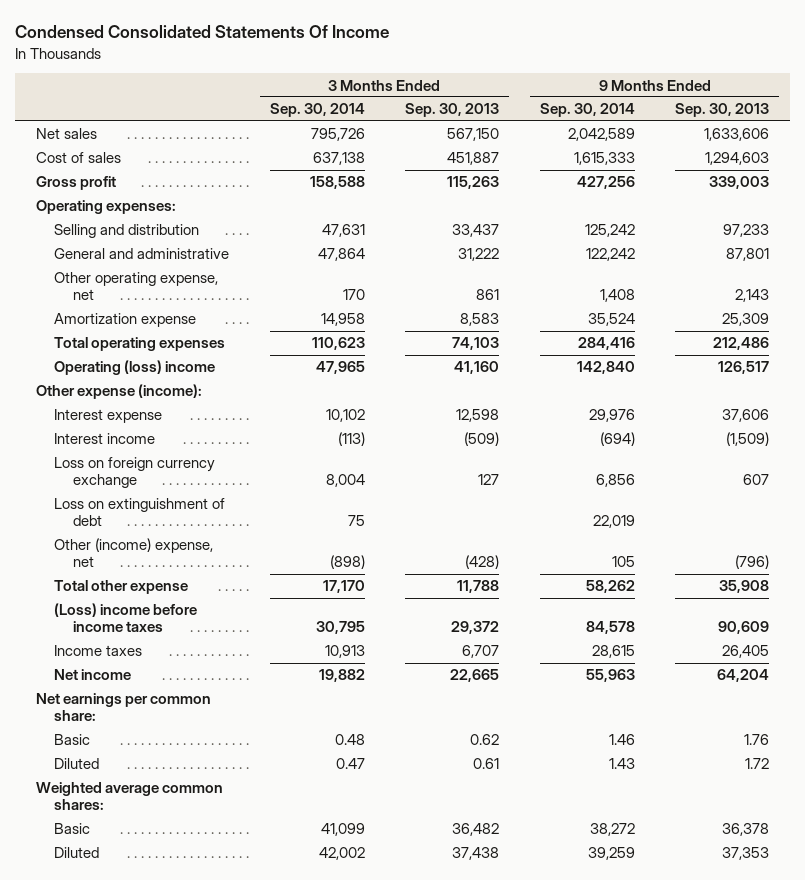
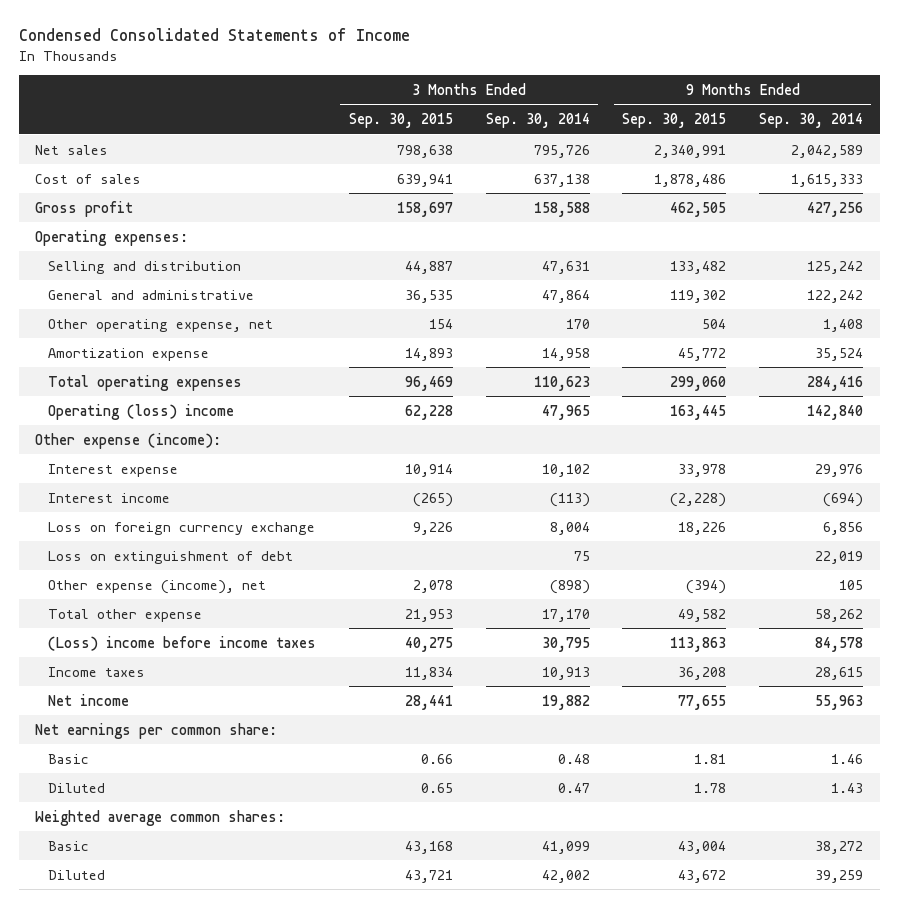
[15,25,390,39] Condensed Consolidated Statements Of Income -> [18,28,410,42] Condensed Consolidated Statements of Income
[405,103,500,118] Sep. 30, 2013 -> none
[675,103,770,118] Sep. 30, 2013 -> none
none -> [348,113,453,129] Sep. 30, 2015
none -> [622,113,727,129] Sep. 30, 2015
[54,538,214,568] Other (income) expense, net -> [47,579,266,594] Other expense (income), net

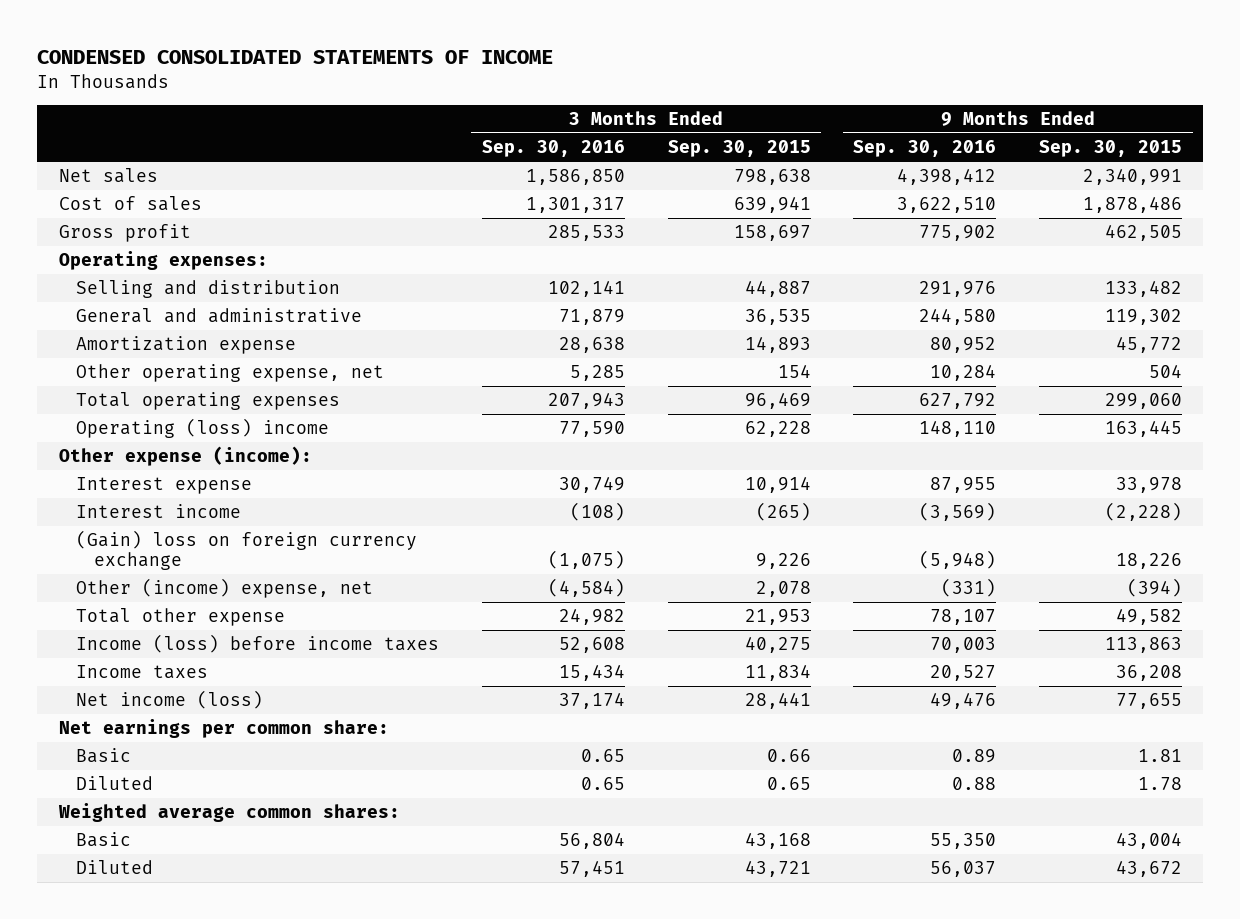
[18,28,410,42] Condensed Consolidated Statements of Income -> [37,50,554,65] CONDENSED CONSOLIDATED STATEMENTS OF INCOME
[485,113,590,129] Sep. 30, 2014 -> none
[759,113,864,129] Sep. 30, 2014 -> none
none -> [482,140,626,158] Sep. 30, 2016
none -> [853,140,997,158] Sep. 30, 2016
[47,318,273,332] Other operating expense, net -> [76,364,385,383] Other operating expense, net
[47,550,293,564] Loss on extinguishment of debt -> none
[47,521,315,535] Loss on foreign currency exchange -> [76,530,418,571] (Gain) loss on foreign currency exchange
[47,579,266,594] Other expense (income), net -> [76,578,374,599] Other (income) expense, net
[47,635,316,651] (Loss) income before income taxes -> [76,634,440,654] Income (loss) before income taxes
[47,693,129,706] Net income -> [76,690,264,710] Net income (loss)

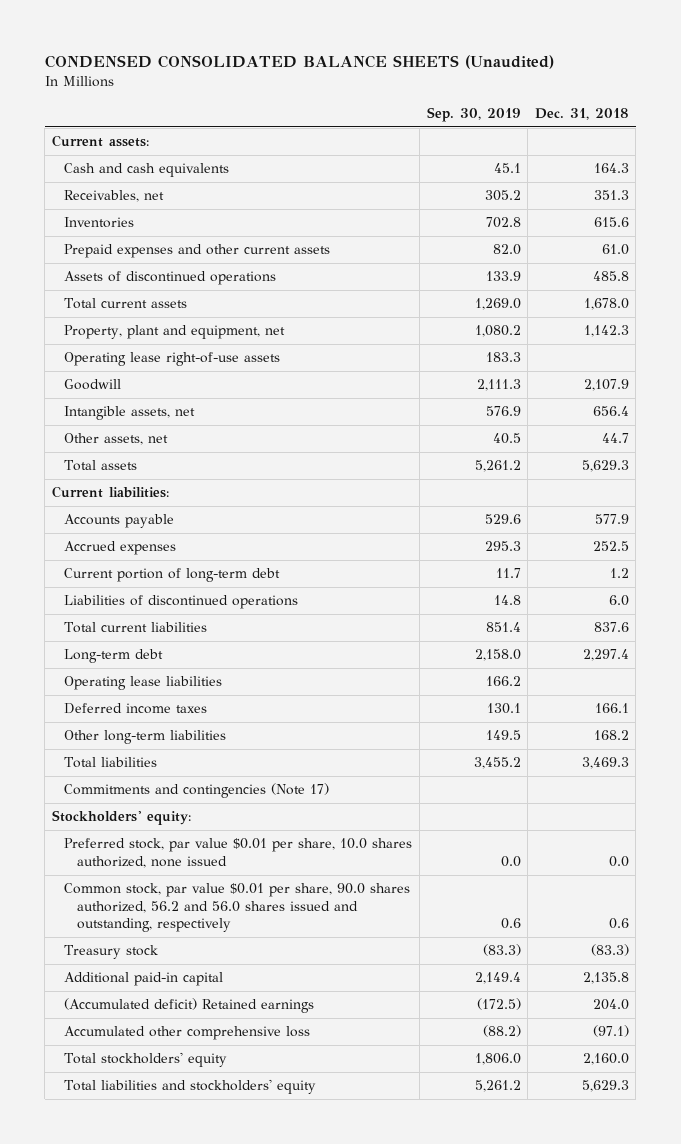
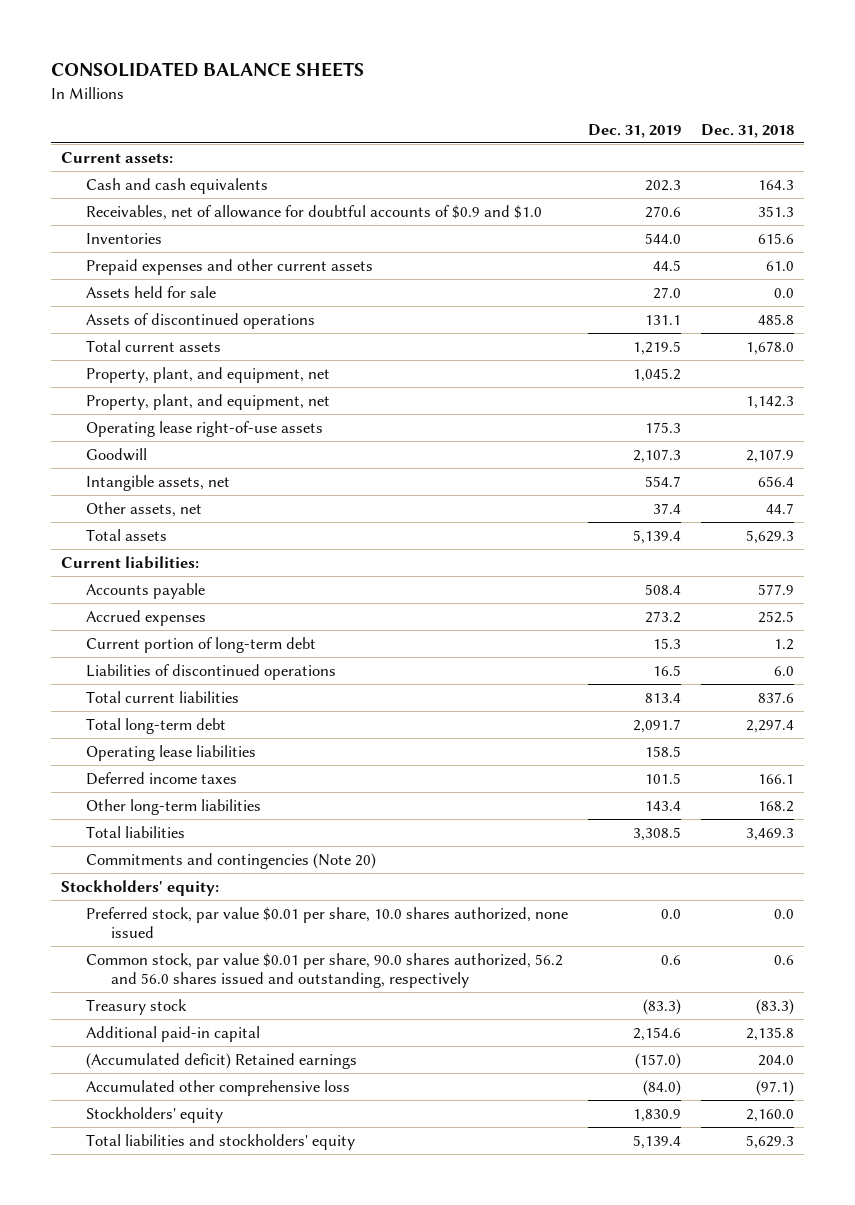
[44,54,554,69] CONDENSED CONSOLIDATED BALANCE SHEETS (Unaudited) -> [50,62,364,78] CONSOLIDATED BALANCE SHEETS
[426,107,521,123] Sep. 30, 2019 -> none
none -> [587,123,681,138] Dec. 31, 2019
[64,190,165,203] Receivables, net -> [85,204,542,220] Receivables, net of allowance for doubtful accounts of $0.9 and $1.0
none -> [85,285,216,298] Assets held for sale
none -> [85,366,330,383] Property, plant, and equipment, net
[64,325,286,340] Property, plant and equipment, net -> [85,393,330,410] Property, plant, and equipment, net
[64,649,164,664] Long-term debt -> [85,717,226,734] Total long-term debt
[64,783,330,799] Commitments and contingencies (Note 17) -> [85,852,376,869] Commitments and contingencies (Note 20)
[64,1052,228,1068] Total stockholders' equity -> [85,1106,223,1123] Stockholders' equity

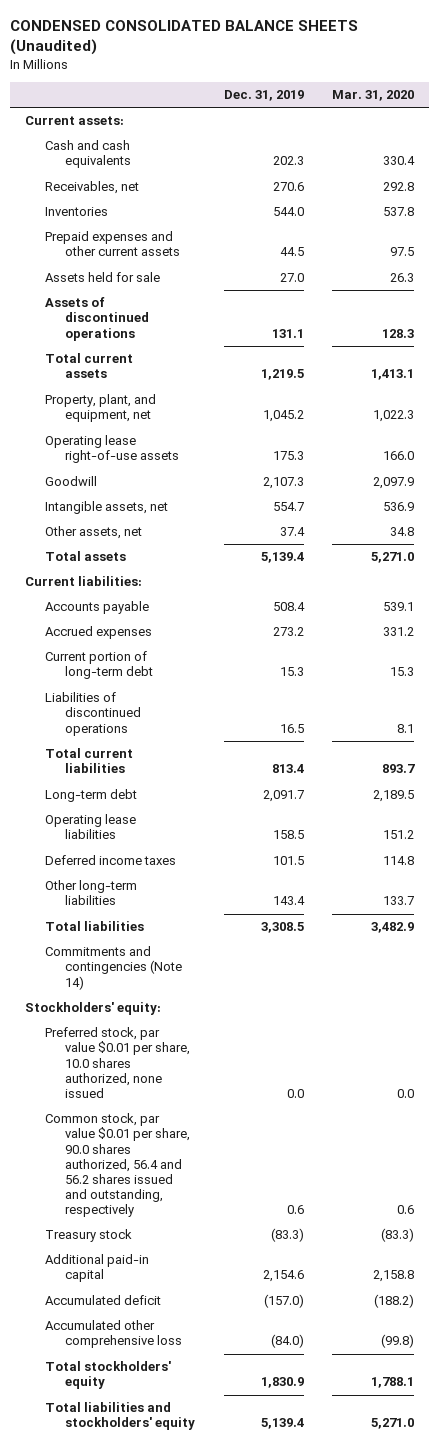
[50,62,364,78] CONSOLIDATED BALANCE SHEETS -> [10,19,359,56] CONDENSED CONSOLIDATED BALANCE SHEETS (Unaudited)
[700,123,794,138] Dec. 31, 2018 -> none
none -> [332,90,415,102] Mar. 31, 2020
[85,204,542,220] Receivables, net of allowance for doubtful accounts of $0.9 and $1.0 -> [44,181,139,195] Receivables, net
[85,393,330,410] Property, plant, and equipment, net -> none
[85,717,226,734] Total long-term debt -> [44,789,137,803] Long-term debt
[85,852,376,869] Commitments and contingencies (Note 20) -> [44,946,182,990] Commitments and contingencies (Note 14)
[85,952,563,989] Common stock, par value $0.01 per share, 90.0 shares authorized, 56.2 and 56.0 shares issued and outstanding, respectively -> [44,1113,190,1218] Common stock, par value $0.01 per share, 90.0 shares authorized, 56.4 and 56.2 shares issued and outstanding, respectively
[85,1052,357,1069] (Accumulated deficit) Retained earnings -> [44,1295,161,1306] Accumulated deficit
[85,1106,223,1123] Stockholders' equity -> [44,1361,171,1390] Total stockholders' equity

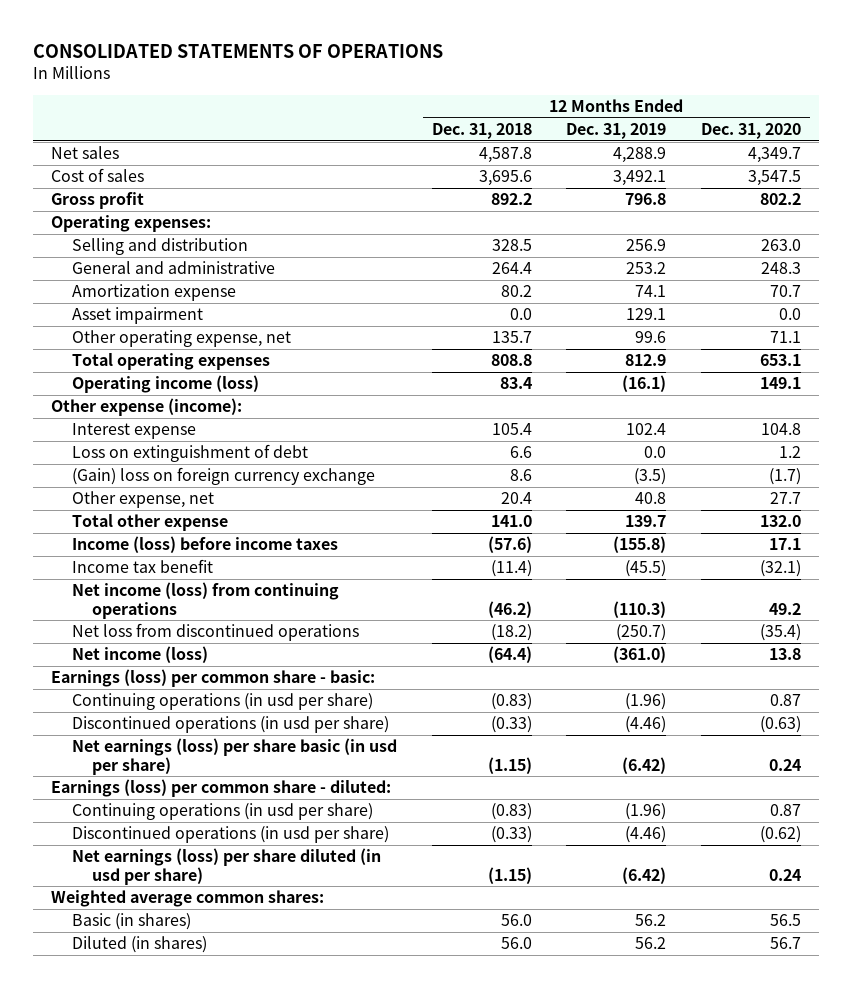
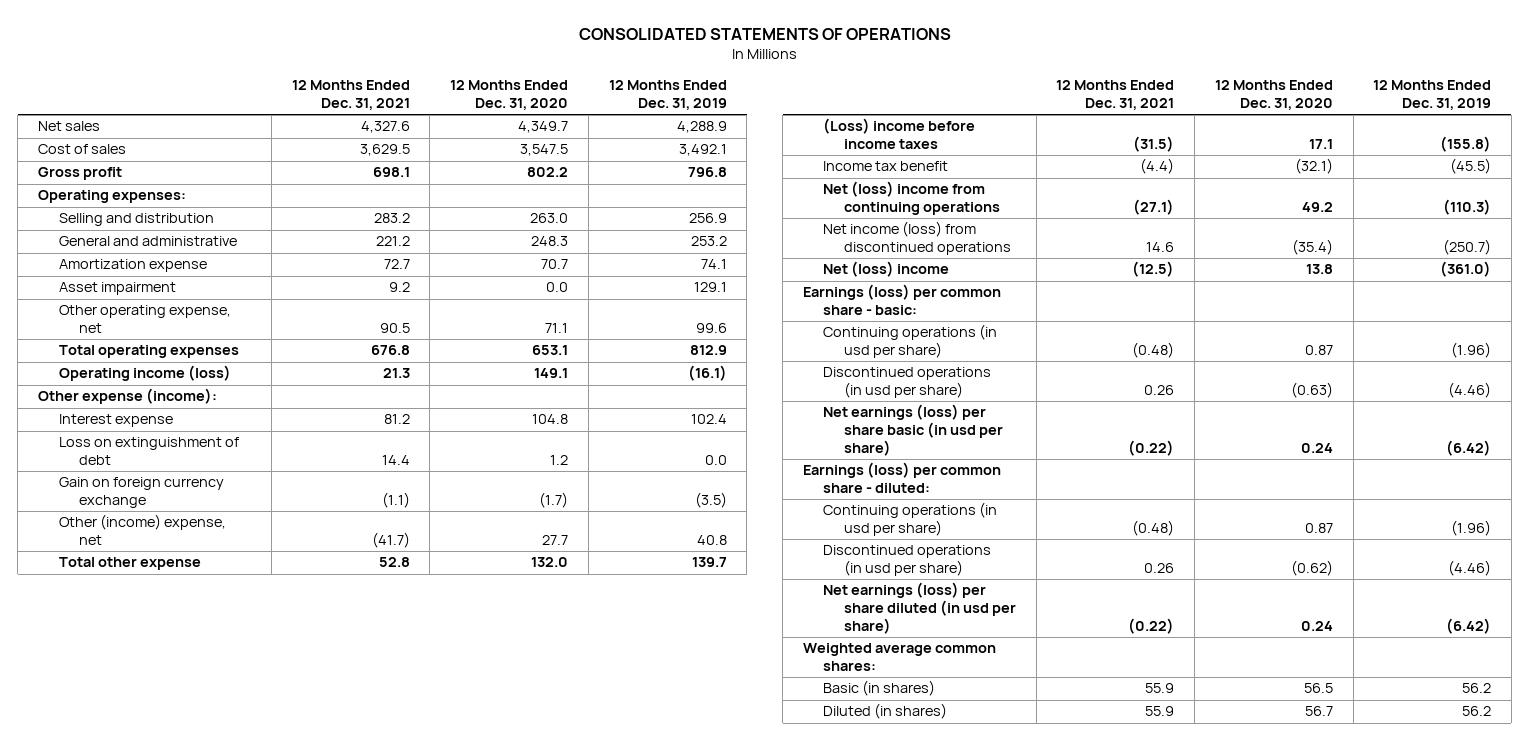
[431,123,532,140] Dec. 31, 2018 -> none
none -> [291,80,410,110] 12 Months Ended Dec. 31, 2021
[71,467,375,486] (Gain) loss on foreign currency exchange -> [58,477,224,509] Gain on foreign currency exchange
[71,491,214,509] Other expense, net -> [58,514,226,546] Other (income) expense, net
[71,536,338,554] Income (loss) before income taxes -> [823,118,976,150] (Loss) income before income taxes
[71,582,339,619] Net income (loss) from continuing operations -> [823,181,1000,216] Net (loss) income from continuing operations
[71,623,359,642] Net loss from discontinued operations -> [823,221,1011,256] Net income (loss) from discontinued operations
[71,646,208,664] Net income (loss) -> [823,261,950,278] Net (loss) income

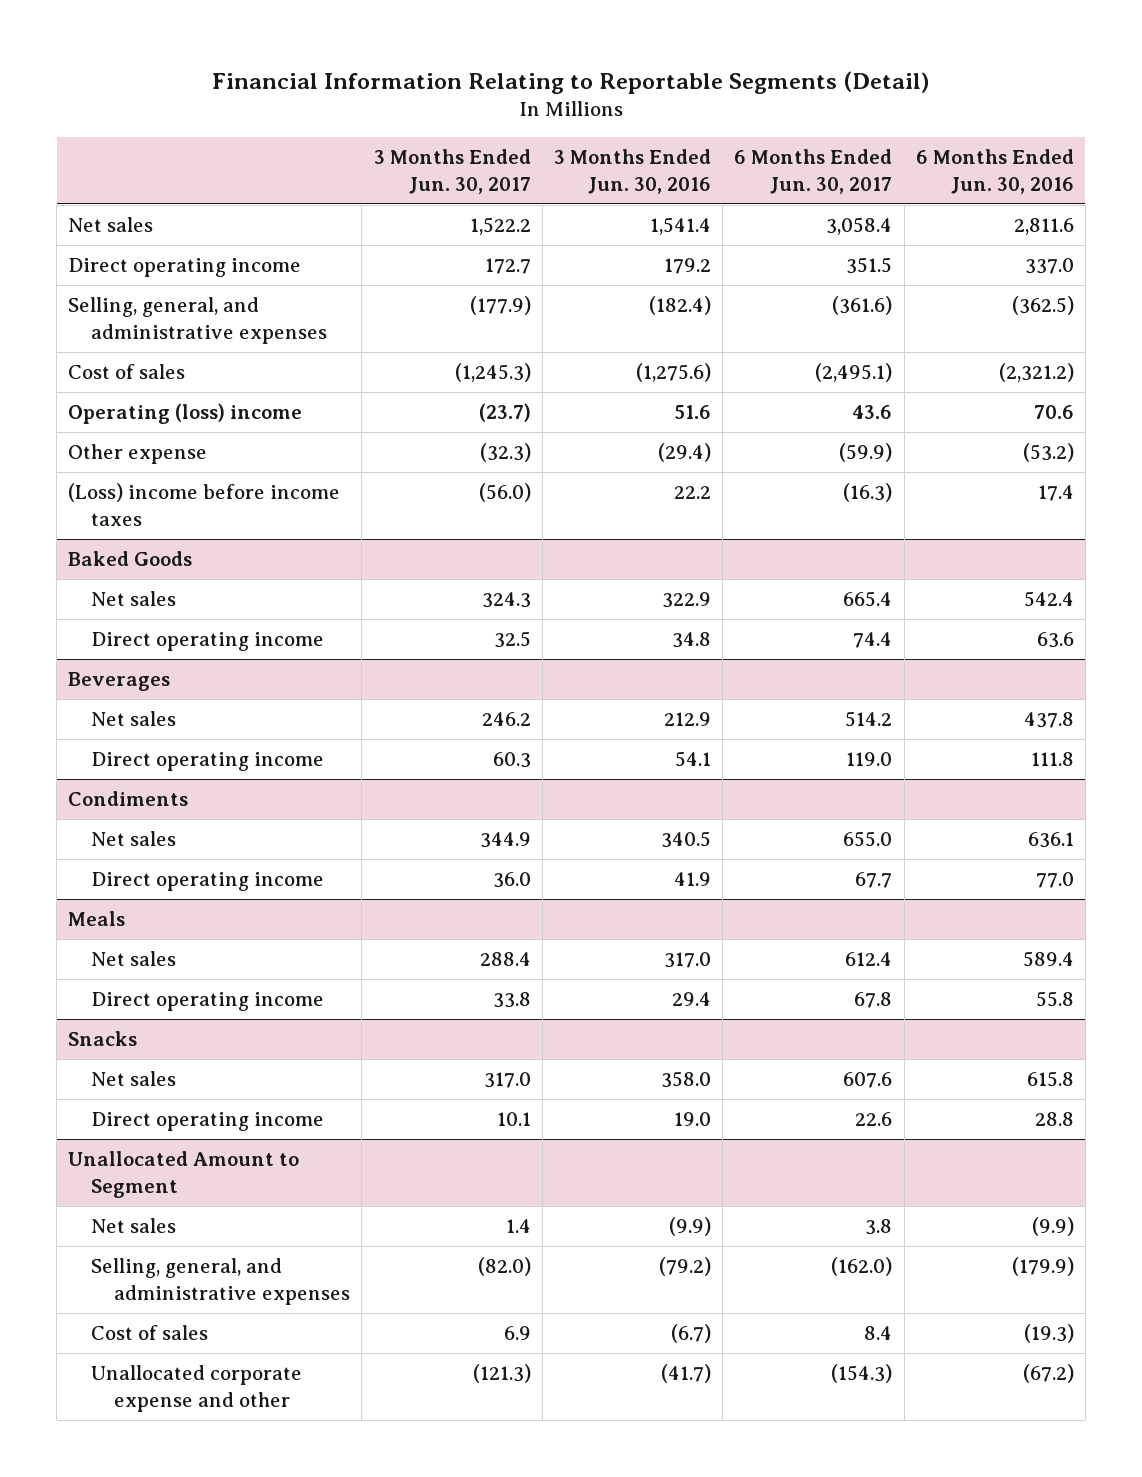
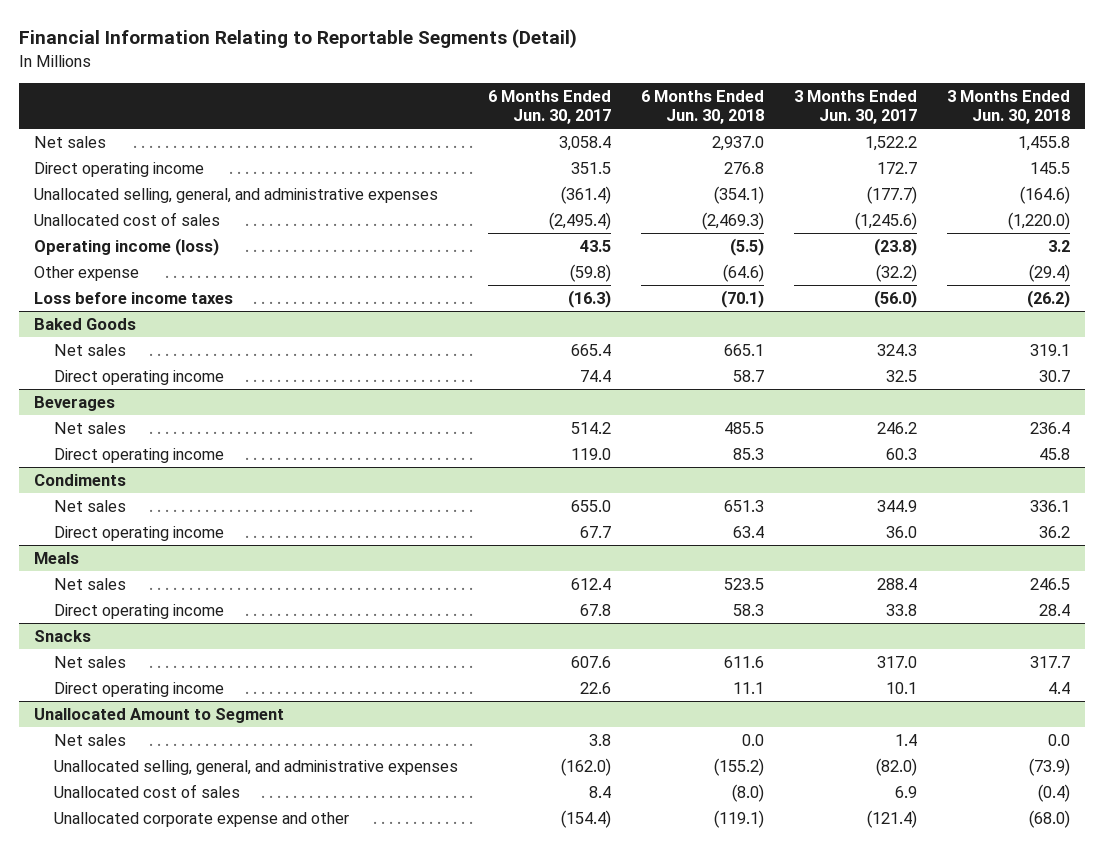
[553,149,711,194] 3 Months Ended Jun. 30, 2016 -> none
[915,149,1074,194] 6 Months Ended Jun. 30, 2016 -> none
none -> [641,90,765,125] 6 Months Ended Jun. 30, 2018
none -> [947,90,1071,125] 3 Months Ended Jun. 30, 2018
[68,297,328,344] Selling, general, and administrative expenses -> [33,187,438,203] Unallocated selling, general, and administrative expenses
[469,296,531,316] (177.9) -> [867,185,918,204] (177.7)
[832,296,893,316] (361.6) -> [560,185,611,204] (361.4)
[68,364,186,380] Cost of sales -> [33,211,220,226] Unallocated cost of sales
[454,363,531,383] (1,245.3) -> [855,211,918,230] (1,245.6)
[815,363,893,383] (2,495.1) -> [548,211,611,230] (2,495.4)
[68,403,303,425] Operating (loss) income -> [33,237,219,256] Operating income (loss)
[478,403,531,423] (23.7) -> [874,237,918,256] (23.8)
[852,405,893,420] 43.6 -> [579,239,611,252] 43.5
[479,443,531,463] (32.3) -> [876,263,918,282] (32.2)
[839,443,893,463] (59.9) -> [569,263,611,282] (59.8)
[68,483,341,526] (Loss) income before income taxes -> [33,291,233,304] Loss before income taxes
[91,1258,351,1305] Selling, general, and administrative expenses -> [53,759,458,775] Unallocated selling, general, and administrative expenses
[91,1325,209,1341] Cost of sales -> [53,783,240,798] Unallocated cost of sales
[472,1364,531,1384] (121.3) -> [867,809,918,828] (121.4)
[831,1364,893,1384] (154.3) -> [560,809,611,828] (154.4)

